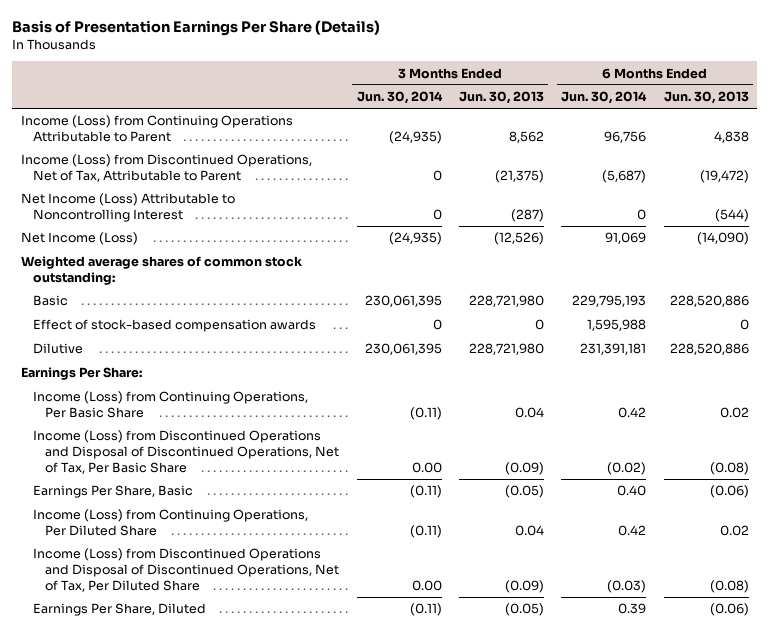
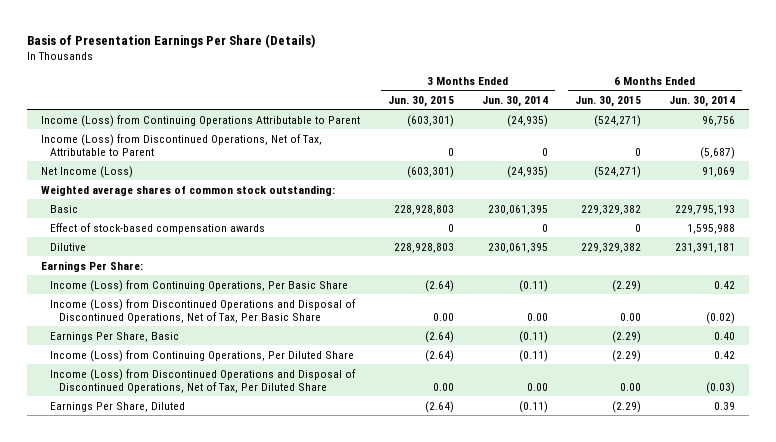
[458,91,544,105] Jun. 30, 2013 -> none
[663,91,749,105] Jun. 30, 2013 -> none
none -> [387,95,454,107] Jun. 30, 2015
none -> [575,95,642,107] Jun. 30, 2015
[20,193,235,223] Net Income (Loss) Attributable to Noncontrolling Interest -> none

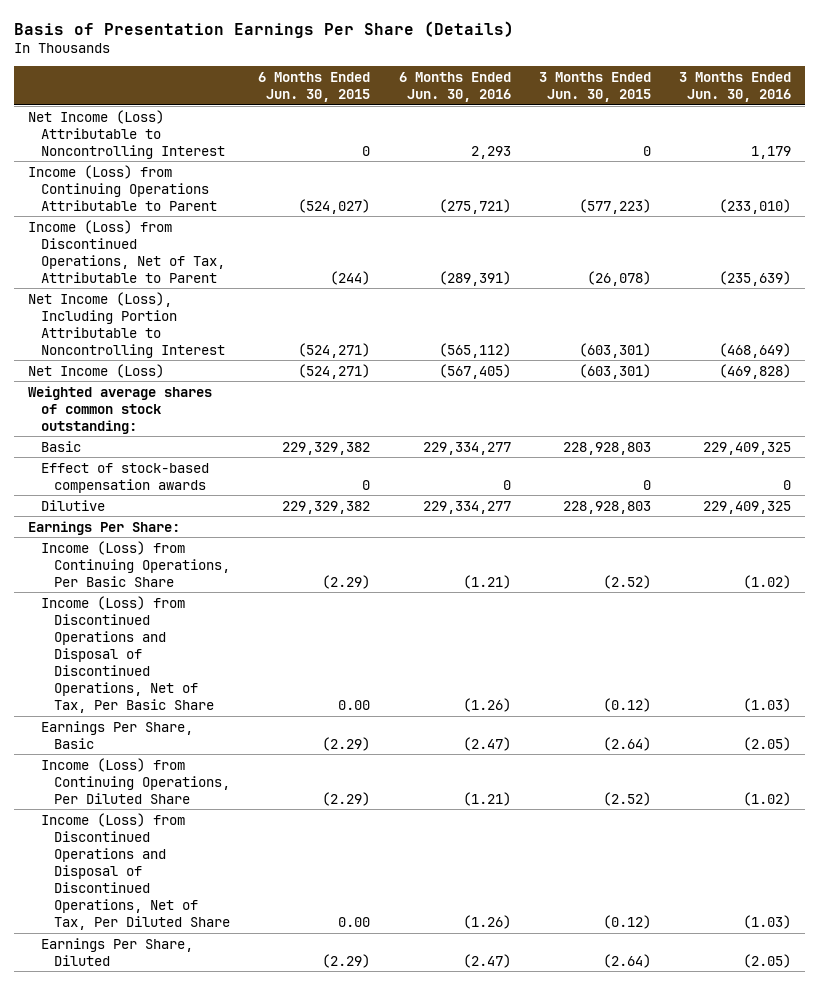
[481,95,548,107] Jun. 30, 2014 -> none
[669,95,736,107] Jun. 30, 2014 -> none
none -> [398,71,511,102] 6 Months Ended Jun. 30, 2016
none -> [678,71,791,102] 3 Months Ended Jun. 30, 2016
none -> [28,109,226,159] Net Income (Loss) Attributable to Noncontrolling Interest
[406,114,454,127] (603,301) -> [578,198,651,214] (577,223)
[594,114,642,127] (524,271) -> [298,198,371,214] (524,027)
[447,147,454,156] 0 -> [586,270,651,286] (26,078)
[635,147,642,156] 0 -> [330,270,371,285] (244)
none -> [28,291,226,358] Net Income (Loss), Including Portion Attributable to Noncontrolling Interest
[424,279,454,292] (2.64) -> [602,574,651,589] (2.52)
[432,312,454,321] 0.00 -> [602,697,651,712] (0.12)
[424,349,454,362] (2.64) -> [602,791,651,806] (2.52)
[432,382,454,391] 0.00 -> [602,914,651,929] (0.12)

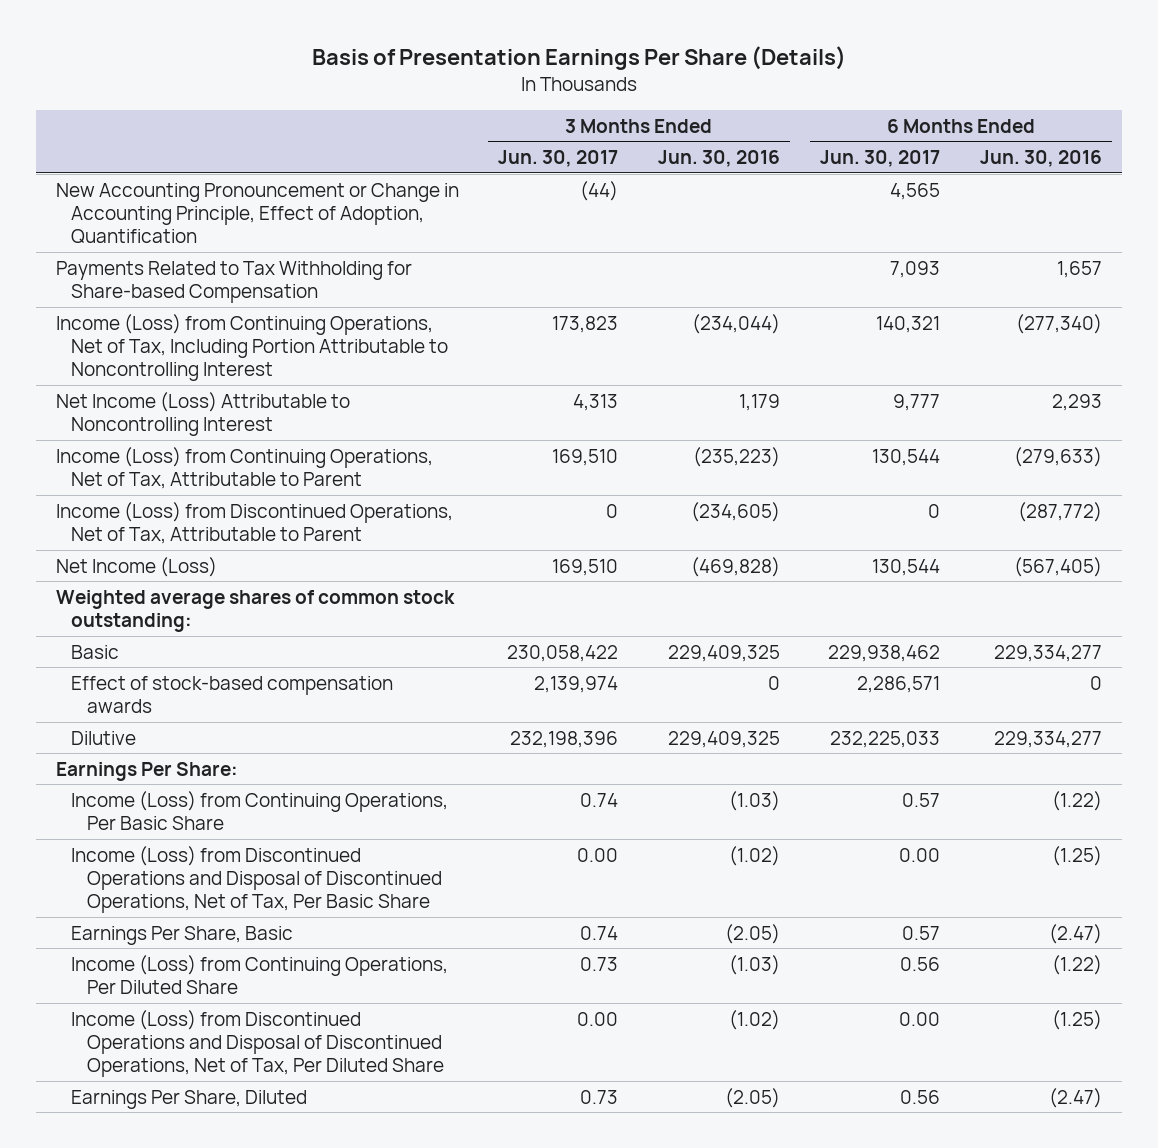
[258,71,371,102] 6 Months Ended Jun. 30, 2015 -> none
[538,71,651,102] 3 Months Ended Jun. 30, 2015 -> none
none -> [498,150,619,168] Jun. 30, 2017
none -> [820,150,941,168] Jun. 30, 2017
none -> [55,182,459,245] New Accounting Pronouncement or Change in Accounting Principle, Effect of Adoption, Quantification
none -> [55,260,412,304] Payments Related to Tax Withholding for Share-based Compensation
none -> [55,313,449,382] Income (Loss) from Continuing Operations, Net of Tax, Including Portion Attributable to Noncontrolling Interest
[28,291,226,358] Net Income (Loss), Including Portion Attributable to Noncontrolling Interest -> none
[28,164,218,211] Income (Loss) from Continuing Operations Attributable to Parent -> [55,446,433,490] Income (Loss) from Continuing Operations, Net of Tax, Attributable to Parent
[438,198,511,214] (275,721) -> [1014,446,1103,467] (279,633)
[718,198,791,214] (233,010) -> [693,446,781,467] (235,223)
[438,270,511,286] (289,391) -> [1018,501,1103,522] (287,772)
[718,270,791,286] (235,639) -> [691,501,781,522] (234,605)
[462,574,511,589] (1.21) -> [1052,790,1103,811] (1.22)
[742,574,791,589] (1.02) -> [729,790,781,811] (1.03)
[462,697,511,712] (1.26) -> [1052,845,1103,866] (1.25)
[742,697,791,712] (1.03) -> [729,845,781,866] (1.02)
[462,791,511,806] (1.21) -> [1052,954,1103,975] (1.22)
[742,791,791,806] (1.02) -> [729,954,781,975] (1.03)
[462,914,511,929] (1.26) -> [1052,1009,1103,1030] (1.25)
[742,914,791,929] (1.03) -> [729,1009,781,1030] (1.02)

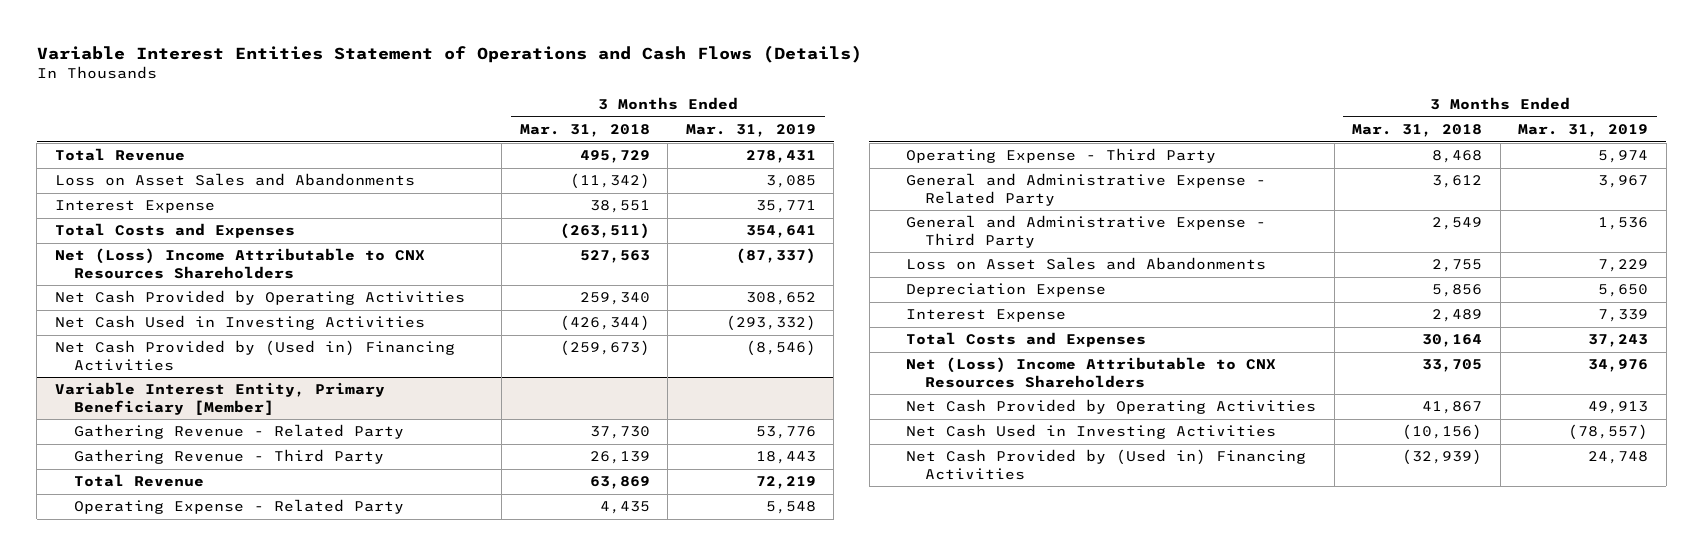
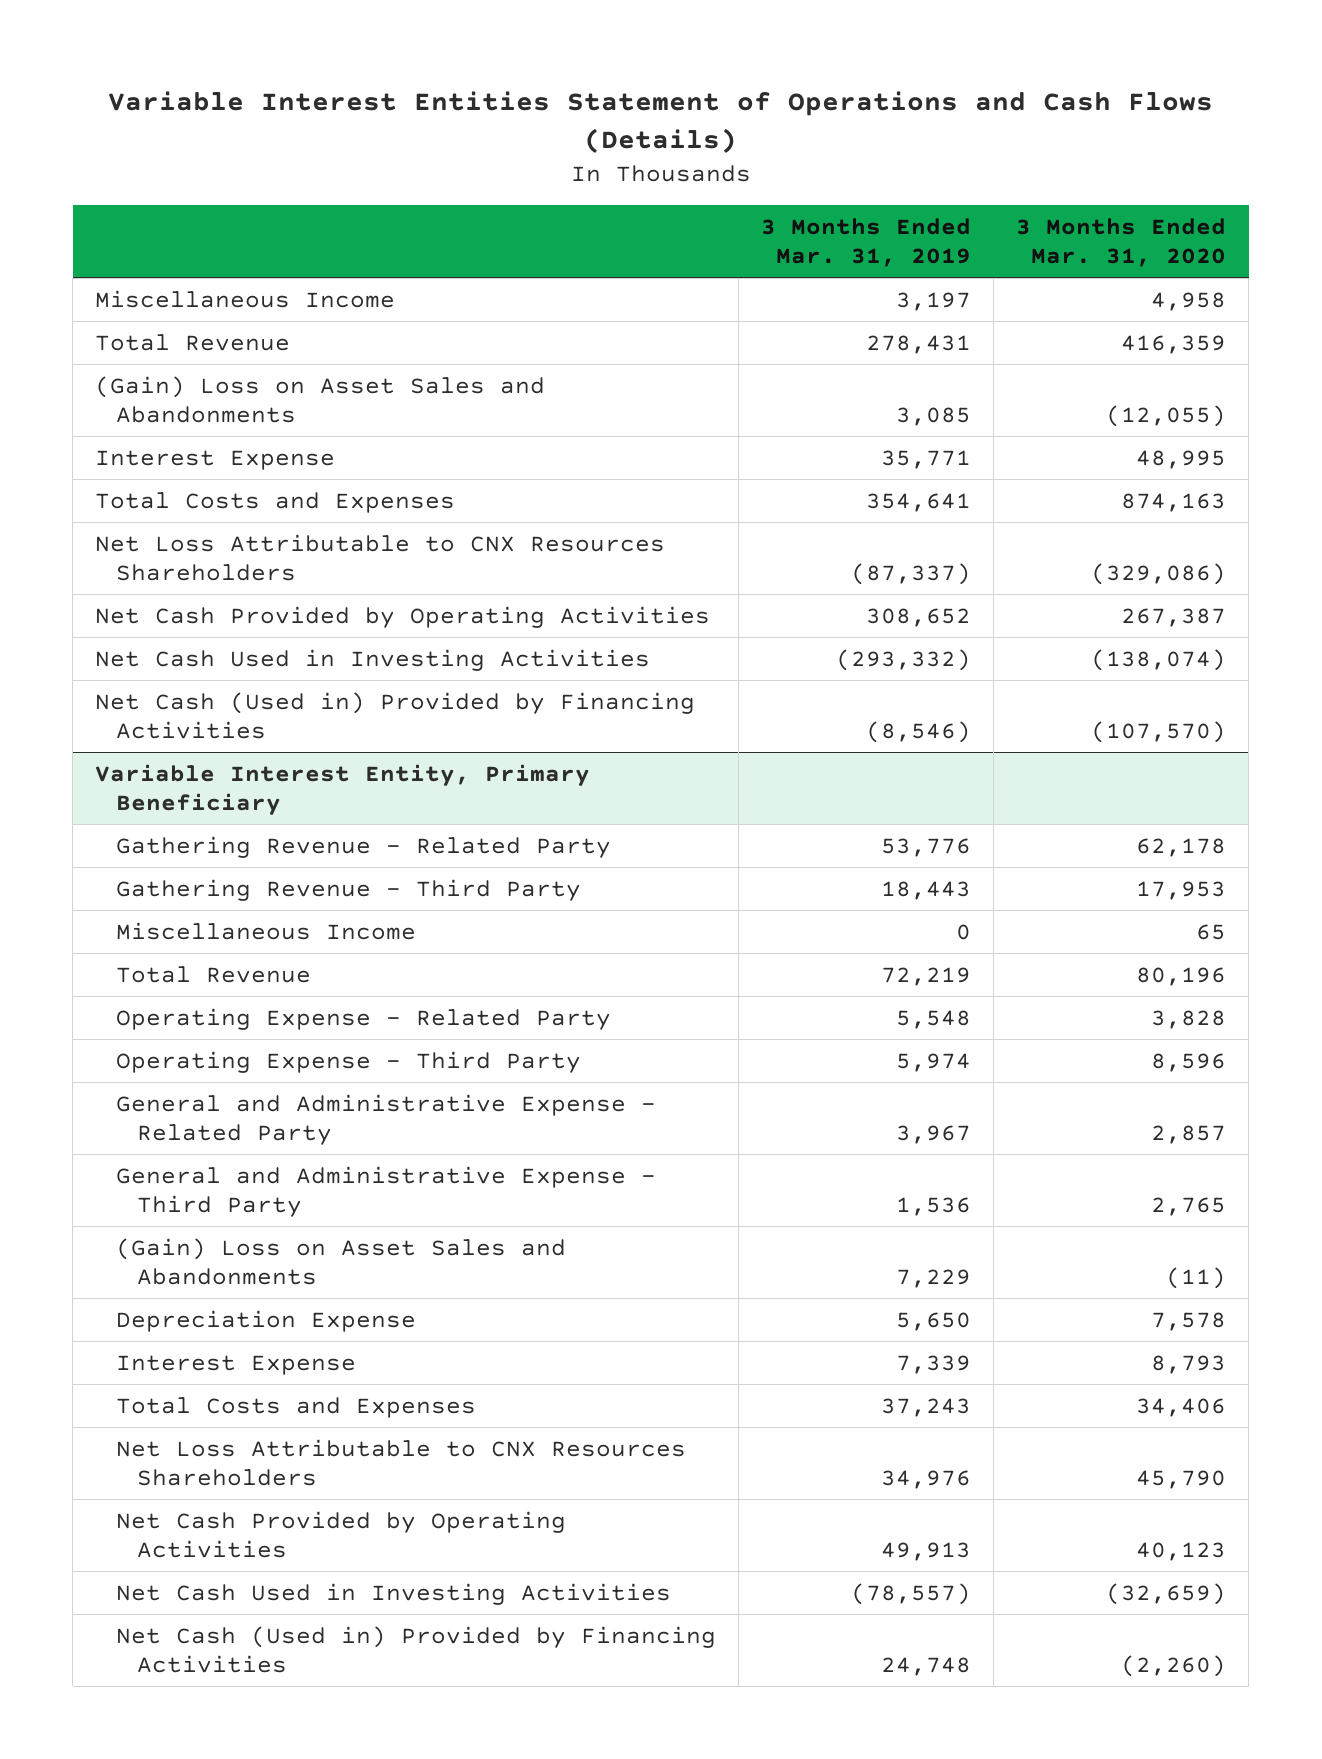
[519,124,650,138] Mar. 31, 2018 -> none
none -> [1016,217,1227,268] 3 Months Ended Mar. 31, 2020
none -> [95,289,396,308] Miscellaneous Income
[54,173,415,187] Loss on Asset Sales and Abandonments -> [95,375,546,423] (Gain) Loss on Asset Sales and Abandonments
[54,248,425,279] Net (Loss) Income Attributable to CNX Resources Shareholders -> [95,533,666,581] Net Loss Attributable to CNX Resources Shareholders
[54,340,455,371] Net Cash Provided by (Used in) Financing Activities -> [95,691,696,739] Net Cash (Used in) Provided by Financing Activities
[54,382,385,415] Variable Interest Entity, Primary Beneficiary [Member] -> [95,763,591,815] Variable Interest Entity, Primary Beneficiary
none -> [116,921,417,940] Miscellaneous Income
[906,257,1267,271] Loss on Asset Sales and Abandonments -> [116,1237,567,1285] (Gain) Loss on Asset Sales and Abandonments
[906,357,1277,388] Net (Loss) Income Attributable to CNX Resources Shareholders -> [116,1438,687,1486] Net Loss Attributable to CNX Resources Shareholders
[906,449,1307,480] Net Cash Provided by (Used in) Financing Activities -> [116,1625,717,1673] Net Cash (Used in) Provided by Financing Activities

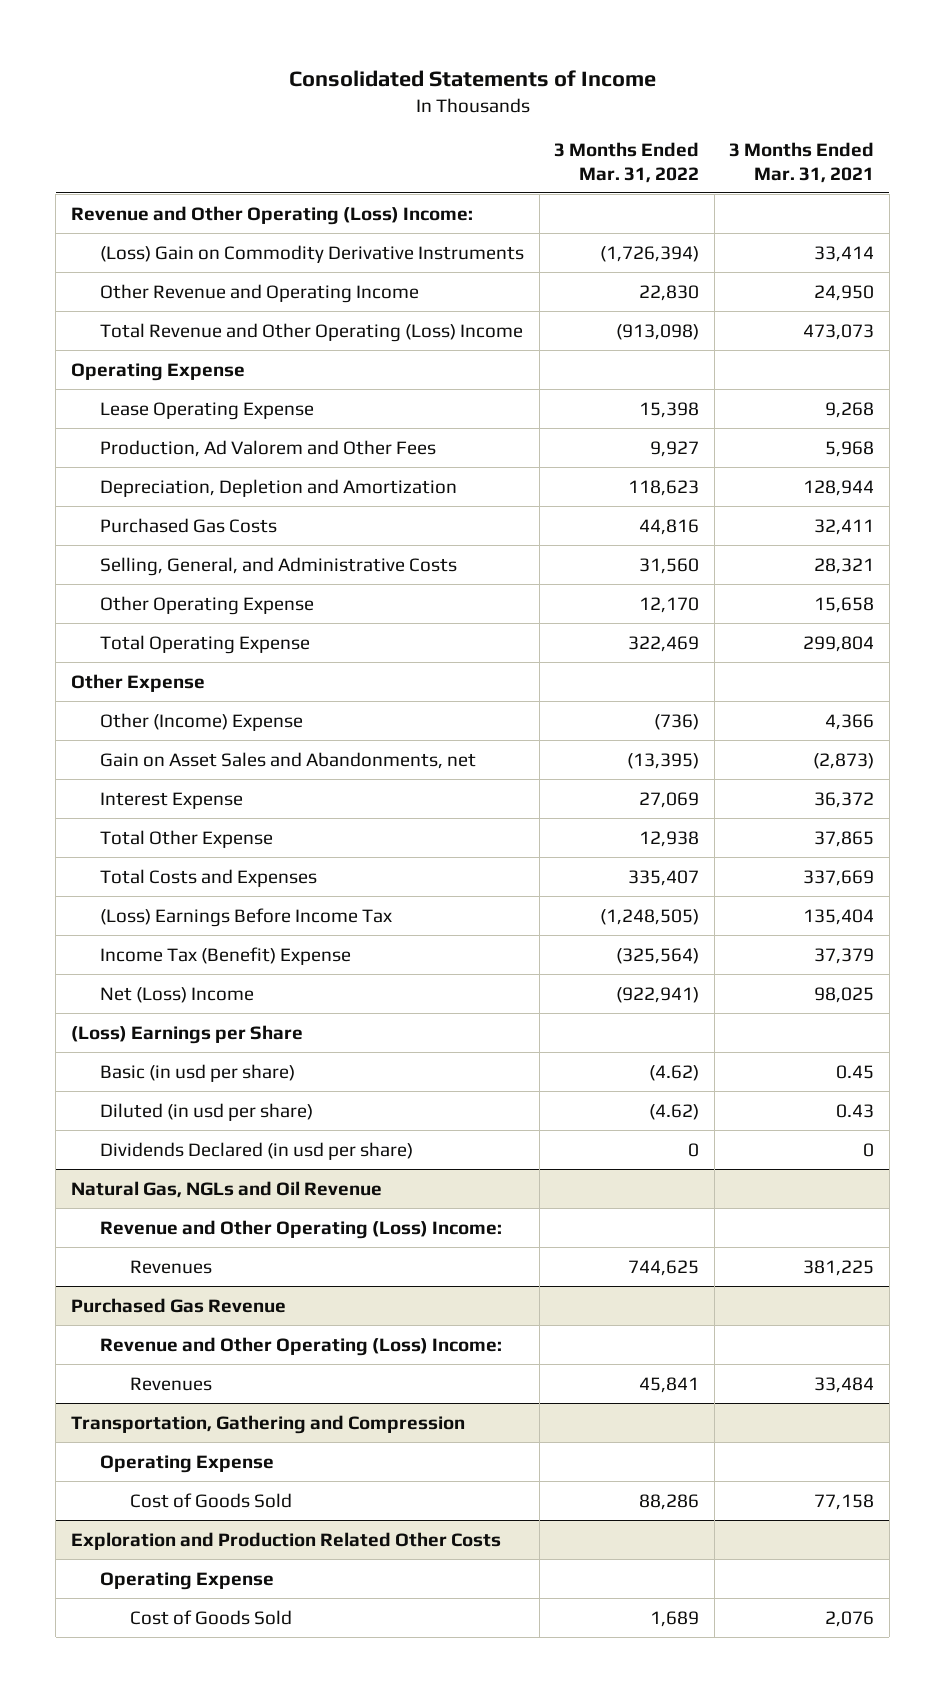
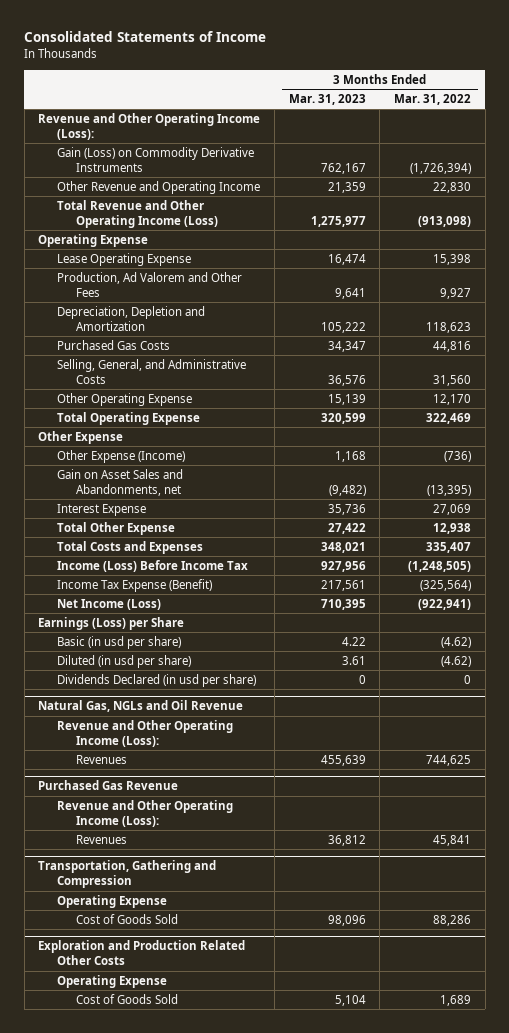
[729,142,875,183] 3 Months Ended Mar. 31, 2021 -> none
none -> [288,94,366,106] Mar. 31, 2023
[70,205,473,225] Revenue and Other Operating (Loss) Income: -> [38,112,261,140] Revenue and Other Operating Income (Loss):
[100,244,525,263] (Loss) Gain on Commodity Derivative Instruments -> [57,146,255,172] Gain (Loss) on Commodity Derivative Instruments
[100,322,524,342] Total Revenue and Other Operating (Loss) Income -> [57,199,218,228] Total Revenue and Other Operating Income (Loss)
[100,712,304,731] Other (Income) Expense -> [57,449,186,463] Other Expense (Income)
[100,907,393,927] (Loss) Earnings Before Income Tax -> [57,559,249,572] Income (Loss) Before Income Tax
[100,946,352,965] Income Tax (Benefit) Expense -> [57,578,213,592] Income Tax Expense (Benefit)
[100,986,255,1003] Net (Loss) Income -> [57,598,162,610] Net Income (Loss)
[70,1024,303,1044] (Loss) Earnings per Share -> [38,616,185,630] Earnings (Loss) per Share
[100,1219,503,1239] Revenue and Other Operating (Loss) Income: -> [57,719,234,747] Revenue and Other Operating Income (Loss):
[100,1336,503,1356] Revenue and Other Operating (Loss) Income: -> [57,799,234,827] Revenue and Other Operating Income (Loss):

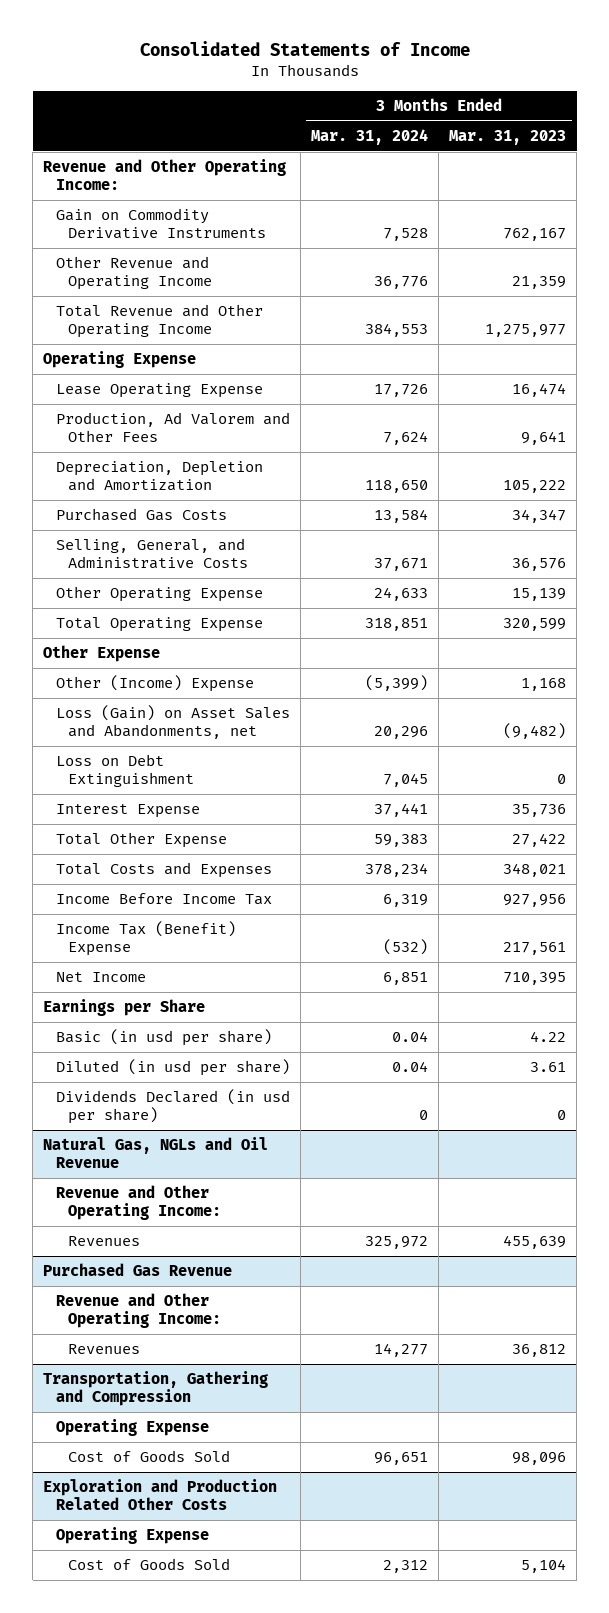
[393,94,471,106] Mar. 31, 2022 -> none
none -> [310,129,428,146] Mar. 31, 2024
[38,112,261,140] Revenue and Other Operating Income (Loss): -> [43,159,287,191] Revenue and Other Operating Income:
[57,146,255,172] Gain (Loss) on Commodity Derivative Instruments -> [55,208,267,240] Gain on Commodity Derivative Instruments
[57,199,218,228] Total Revenue and Other Operating Income (Loss) -> [55,304,263,339] Total Revenue and Other Operating Income
[57,449,186,463] Other Expense (Income) -> [55,675,254,693] Other (Income) Expense
[57,468,184,496] Gain on Asset Sales and Abandonments, net -> [55,705,290,740] Loss (Gain) on Asset Sales and Abandonments, net
none -> [55,754,195,788] Loss on Debt Extinguishment
[57,559,249,572] Income (Loss) Before Income Tax -> [55,893,272,906] Income Before Income Tax
[57,578,213,592] Income Tax Expense (Benefit) -> [55,921,236,957] Income Tax (Benefit) Expense
[57,598,162,610] Net Income (Loss) -> [55,972,146,983] Net Income
[38,616,185,630] Earnings (Loss) per Share -> [43,999,206,1017] Earnings per Share
[57,719,234,747] Revenue and Other Operating Income (Loss): -> [55,1185,222,1221] Revenue and Other Operating Income:
[57,799,234,827] Revenue and Other Operating Income (Loss): -> [55,1293,222,1329] Revenue and Other Operating Income:

